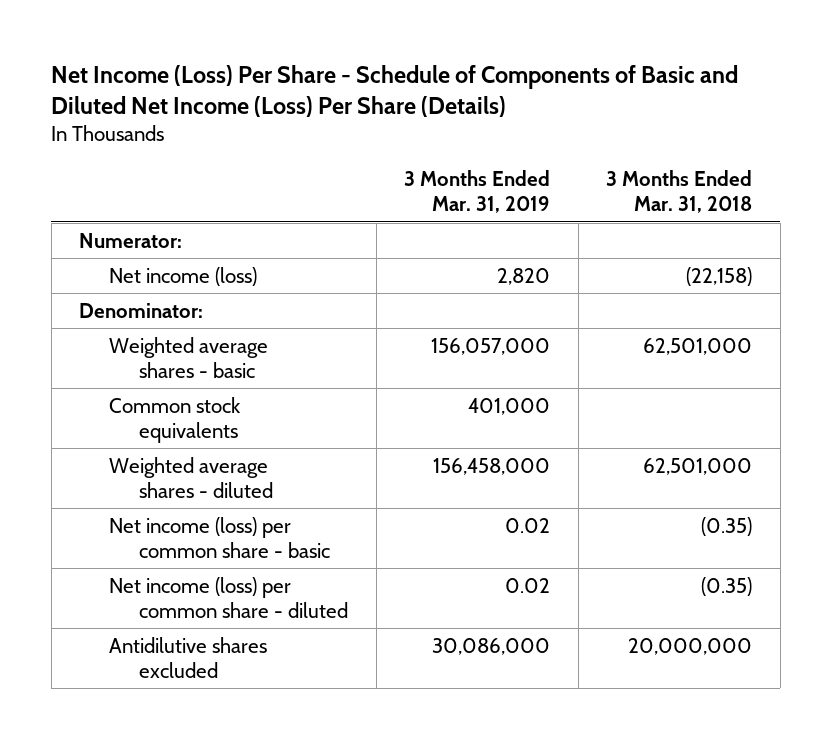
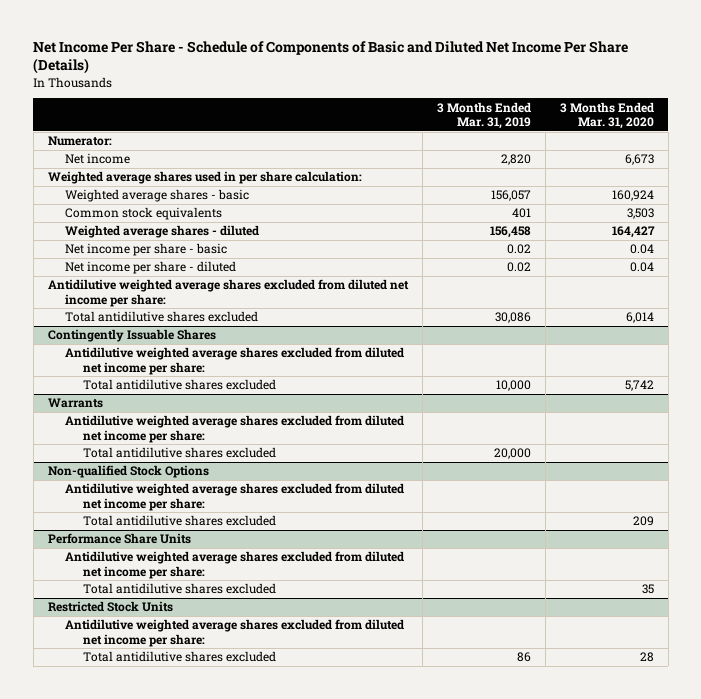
[51,64,739,118] Net Income (Loss) Per Share - Schedule of Components of Basic and Diluted Net Income (Loss) Per Share (Details) -> [33,40,629,75] Net Income Per Share - Schedule of Components of Basic and Diluted Net Income Per Share (Details)
[606,170,753,214] 3 Months Ended Mar. 31, 2018 -> none
none -> [559,101,654,130] 3 Months Ended Mar. 31, 2020
[109,266,258,286] Net income (loss) -> [65,153,131,165] Net income
[79,302,204,318] Denominator: -> [47,171,362,185] Weighted average shares used in per share calculation:
[431,337,551,355] 156,057,000 -> [490,190,531,202] 156,057
[468,397,551,415] 401,000 -> [511,208,531,219] 401
[433,457,551,475] 156,458,000 -> [489,226,531,239] 156,458
[109,516,330,558] Net income (loss) per common share - basic -> [65,243,228,257] Net income per share - basic
[109,576,348,618] Net income (loss) per common share - diluted -> [65,261,237,275] Net income per share - diluted
none -> [47,279,409,307] Antidilutive weighted average shares excluded from diluted net income per share:
[109,636,268,678] Antidilutive shares excluded -> [65,311,259,323] Total antidilutive shares excluded
[432,637,551,655] 30,086,000 -> [494,312,531,324] 30,086
none -> [47,329,216,343] Contingently Issuable Shares
none -> [65,347,405,375] Antidilutive weighted average shares excluded from diluted net income per share:
none -> [82,379,276,391] Total antidilutive shares excluded
none -> [47,398,103,409] Warrants
none -> [65,415,405,443] Antidilutive weighted average shares excluded from diluted net income per share:
none -> [82,447,276,459] Total antidilutive shares excluded
none -> [47,465,209,479] Non-qualified Stock Options
none -> [65,483,405,511] Antidilutive weighted average shares excluded from diluted net income per share:
none -> [82,515,276,527] Total antidilutive shares excluded
none -> [47,533,191,545] Performance Share Units
none -> [65,551,405,579] Antidilutive weighted average shares excluded from diluted net income per share:
none -> [82,583,276,595] Total antidilutive shares excluded
none -> [47,601,173,613] Restricted Stock Units
none -> [65,619,405,647] Antidilutive weighted average shares excluded from diluted net income per share:
none -> [82,651,276,663] Total antidilutive shares excluded

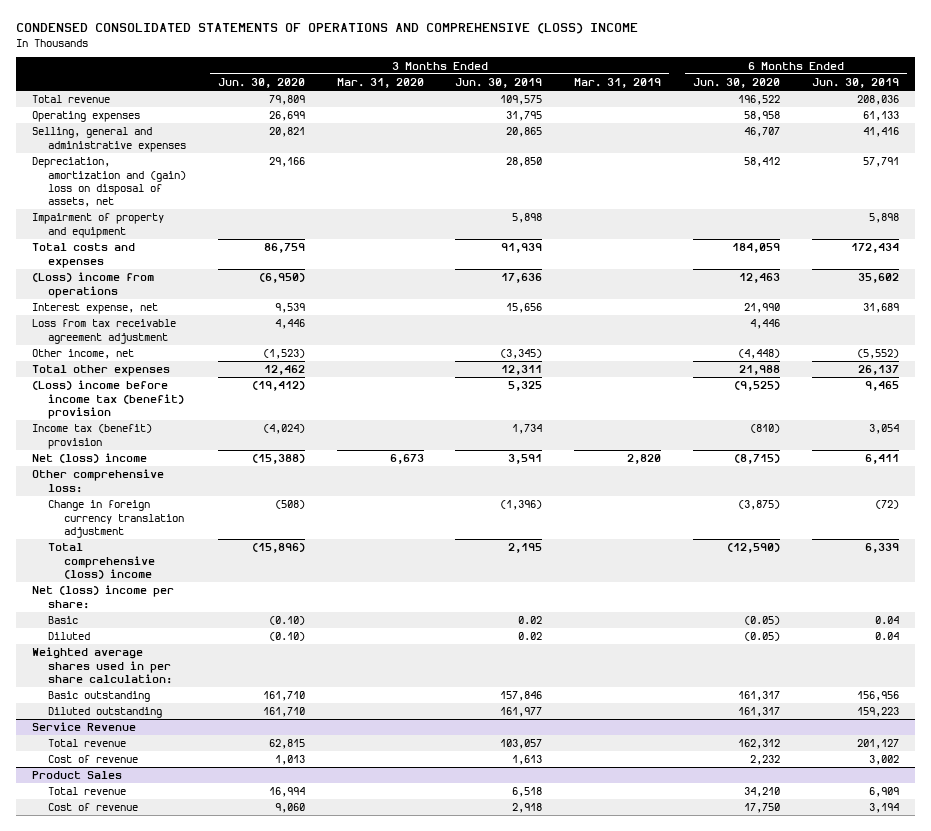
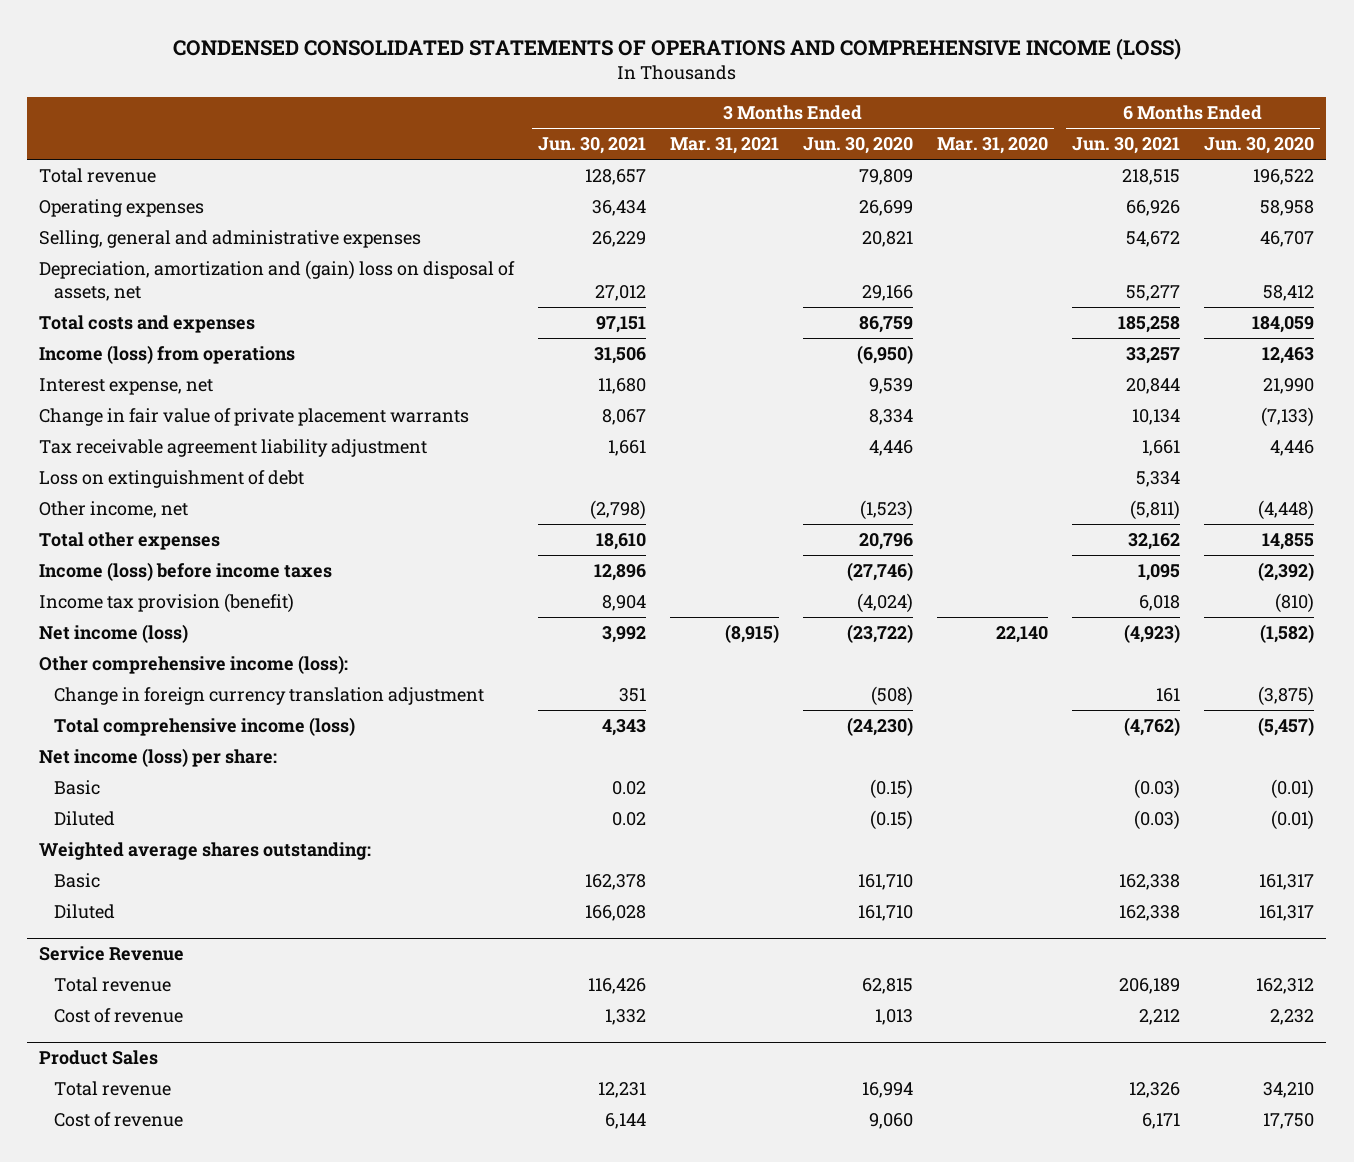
[15,23,638,35] CONDENSED CONSOLIDATED STATEMENTS OF OPERATIONS AND COMPREHENSIVE (LOSS) INCOME -> [172,38,1181,61] CONDENSED CONSOLIDATED STATEMENTS OF OPERATIONS AND COMPREHENSIVE INCOME (LOSS)
[455,78,543,89] Jun. 30, 2019 -> none
[574,78,662,89] Mar. 31, 2019 -> none
[811,78,899,89] Jun. 30, 2019 -> none
none -> [538,137,647,155] Jun. 30, 2021
none -> [670,137,780,155] Mar. 31, 2021
none -> [1072,137,1181,155] Jun. 30, 2021
[31,213,164,238] Impairment of property and equipment -> none
[31,272,154,298] (Loss) income from operations -> [39,344,296,364] Income (loss) from operations
none -> [39,407,470,426] Change in fair value of private placement warrants
[31,319,176,344] Loss from tax receivable agreement adjustment -> [39,438,428,457] Tax receivable agreement liability adjustment
none -> [39,469,305,488] Loss on extinguishment of debt
[263,365,305,376] 12,462 -> [859,532,914,550] 20,796
[739,365,781,376] 21,988 -> [1262,532,1315,550] 14,855
[31,380,185,419] (Loss) income before income tax (benefit) provision -> [39,561,333,581] Income (loss) before income taxes
[251,381,305,392] (19,412) -> [847,561,914,581] (27,746)
[734,381,781,392] (9,525) -> [1258,561,1315,581] (2,392)
[31,424,152,449] Income tax (benefit) provision -> [39,592,295,613] Income tax provision (benefit)
[31,453,147,464] Net (loss) income -> [39,623,189,643] Net income (loss)
[251,454,305,465] (15,388) -> [847,623,914,643] (23,722)
[389,454,424,465] 6,673 -> [996,625,1049,643] 22,140
[734,454,781,465] (8,715) -> [1260,623,1315,643] (1,582)
[31,469,164,493] Other comprehensive loss: -> [39,654,349,674] Other comprehensive income (loss):
[48,543,156,579] Total comprehensive (loss) income -> [53,716,355,736] Total comprehensive income (loss)
[251,543,305,554] (15,896) -> [847,716,914,736] (24,230)
[727,543,781,554] (12,590) -> [1258,716,1315,736] (5,457)
[31,585,174,609] Net (loss) income per share: -> [39,747,278,767] Net income (loss) per share:
[268,616,305,626] (0.10) -> [870,778,914,799] (0.15)
[744,616,781,626] (0.05) -> [1271,778,1315,799] (0.01)
[268,632,305,642] (0.10) -> [870,809,914,830] (0.15)
[744,632,781,642] (0.05) -> [1271,809,1315,830] (0.01)
[31,647,173,684] Weighted average shares used in per share calculation: -> [39,841,372,860] Weighted average shares outstanding:
[48,691,151,703] Basic outstanding -> [53,872,100,888] Basic
[48,707,163,719] Diluted outstanding -> [53,903,115,919] Diluted

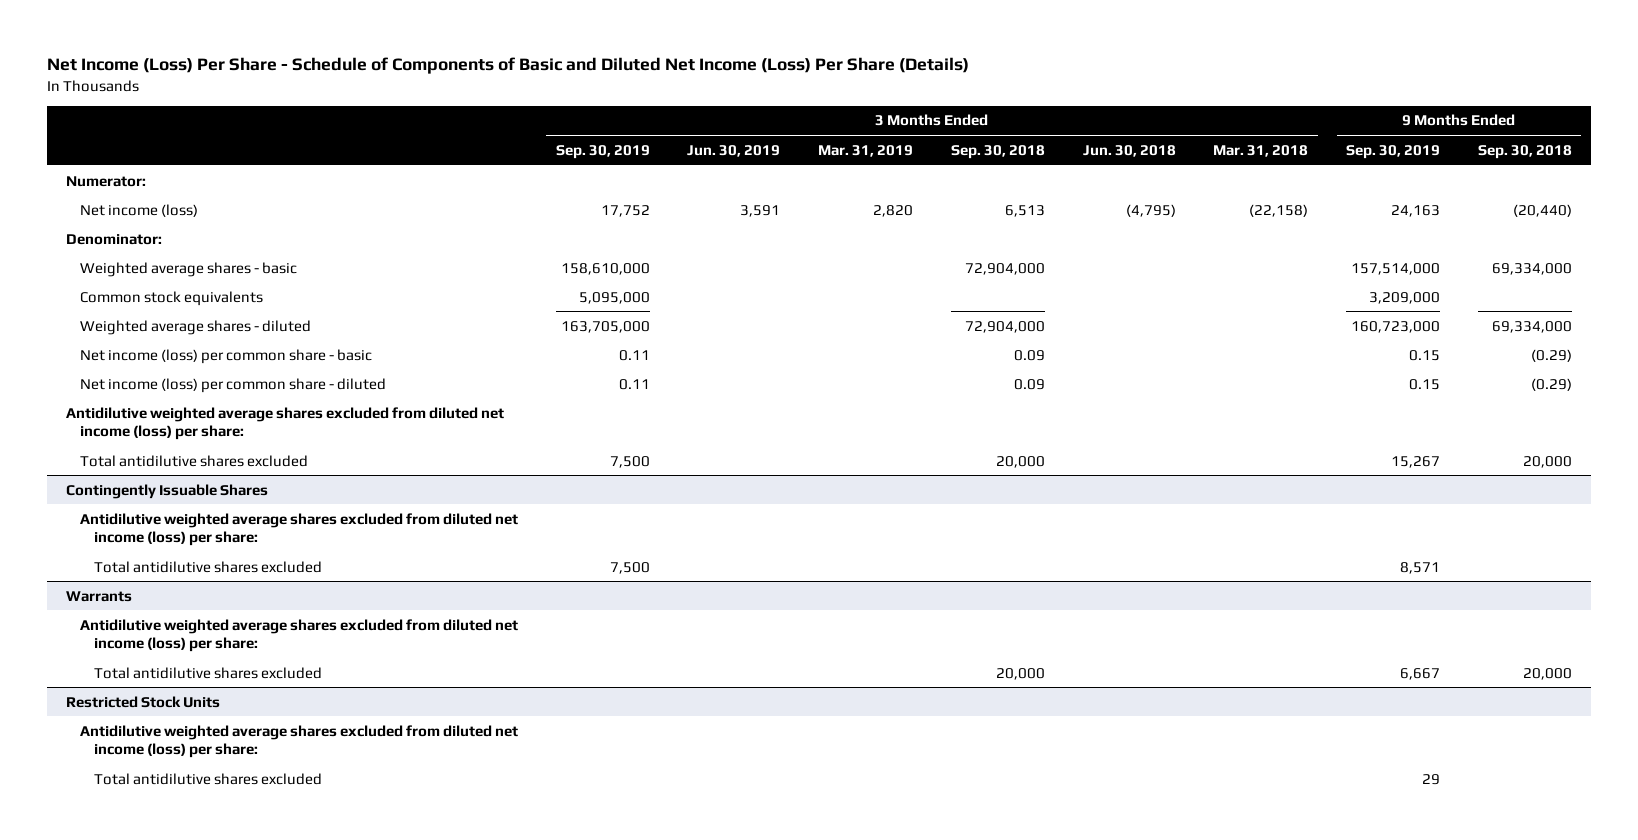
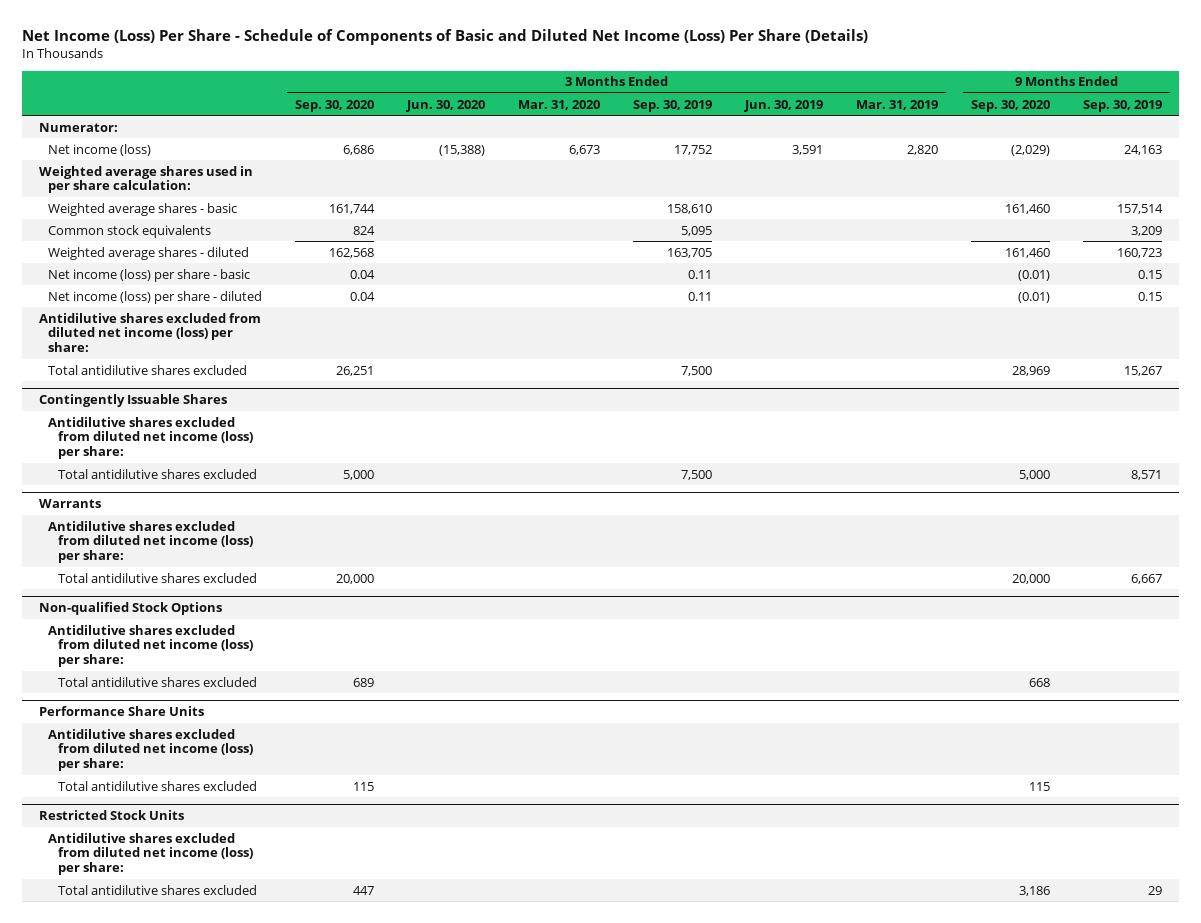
[950,144,1045,159] Sep. 30, 2018 -> none
[1082,144,1176,157] Jun. 30, 2018 -> none
[1213,144,1309,157] Mar. 31, 2018 -> none
[1477,144,1572,159] Sep. 30, 2018 -> none
none -> [295,99,375,112] Sep. 30, 2020
none -> [406,99,486,112] Jun. 30, 2020
none -> [518,99,601,110] Mar. 31, 2020
none -> [971,99,1051,112] Sep. 30, 2020
[65,233,162,245] Denominator: -> [38,165,253,194] Weighted average shares used in per share calculation:
[560,262,650,275] 158,610,000 -> [667,203,713,214] 158,610
[1351,262,1441,275] 157,514,000 -> [1117,203,1164,214] 157,514
[578,291,650,304] 5,095,000 -> [681,225,713,236] 5,095
[1369,291,1441,304] 3,209,000 -> [1131,225,1163,236] 3,209
[560,320,650,333] 163,705,000 -> [667,247,713,258] 163,705
[1351,320,1441,333] 160,723,000 -> [1117,247,1163,258] 160,723
[79,348,372,364] Net income (loss) per common share - basic -> [48,268,251,282] Net income (loss) per share - basic
[79,377,386,393] Net income (loss) per common share - diluted -> [48,290,263,304] Net income (loss) per share - diluted
[65,406,504,441] Antidilutive weighted average shares excluded from diluted net income (loss) per share: -> [38,312,261,353] Antidilutive shares excluded from diluted net income (loss) per share:
[79,512,518,547] Antidilutive weighted average shares excluded from diluted net income (loss) per share: -> [48,416,253,460] Antidilutive shares excluded from diluted net income (loss) per share:
[79,618,518,653] Antidilutive weighted average shares excluded from diluted net income (loss) per share: -> [48,520,253,564] Antidilutive shares excluded from diluted net income (loss) per share:
none -> [38,601,222,615] Non-qualified Stock Options
none -> [48,624,253,668] Antidilutive shares excluded from diluted net income (loss) per share:
none -> [57,676,257,687] Total antidilutive shares excluded
none -> [38,705,204,716] Performance Share Units
none -> [48,728,253,772] Antidilutive shares excluded from diluted net income (loss) per share:
none -> [57,780,257,791] Total antidilutive shares excluded
[79,724,518,759] Antidilutive weighted average shares excluded from diluted net income (loss) per share: -> [48,832,253,876] Antidilutive shares excluded from diluted net income (loss) per share:

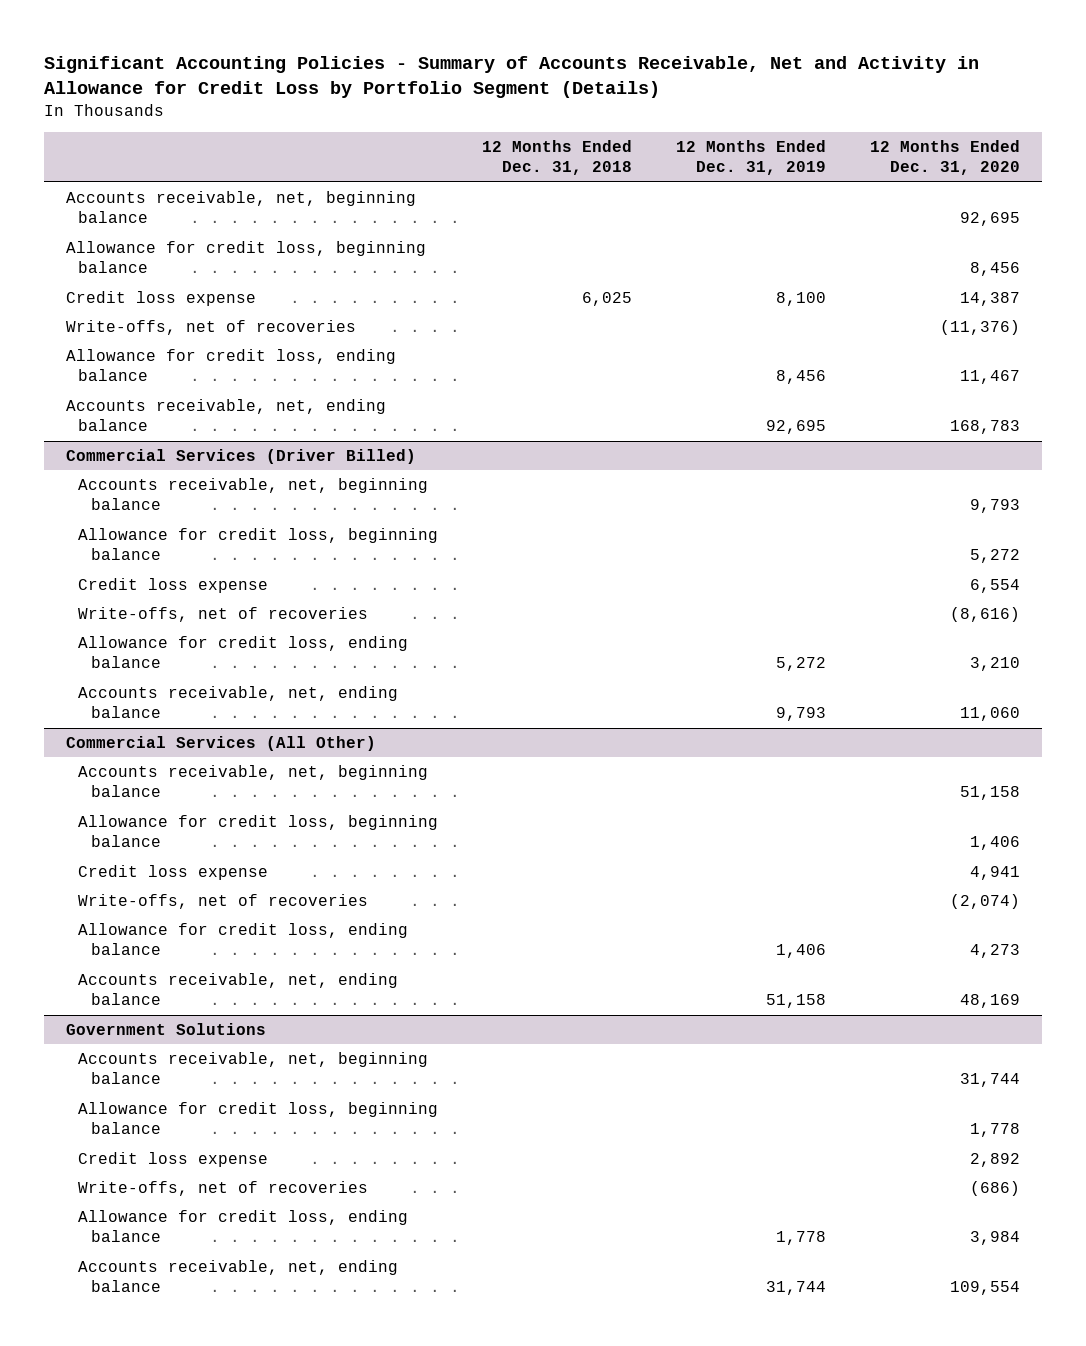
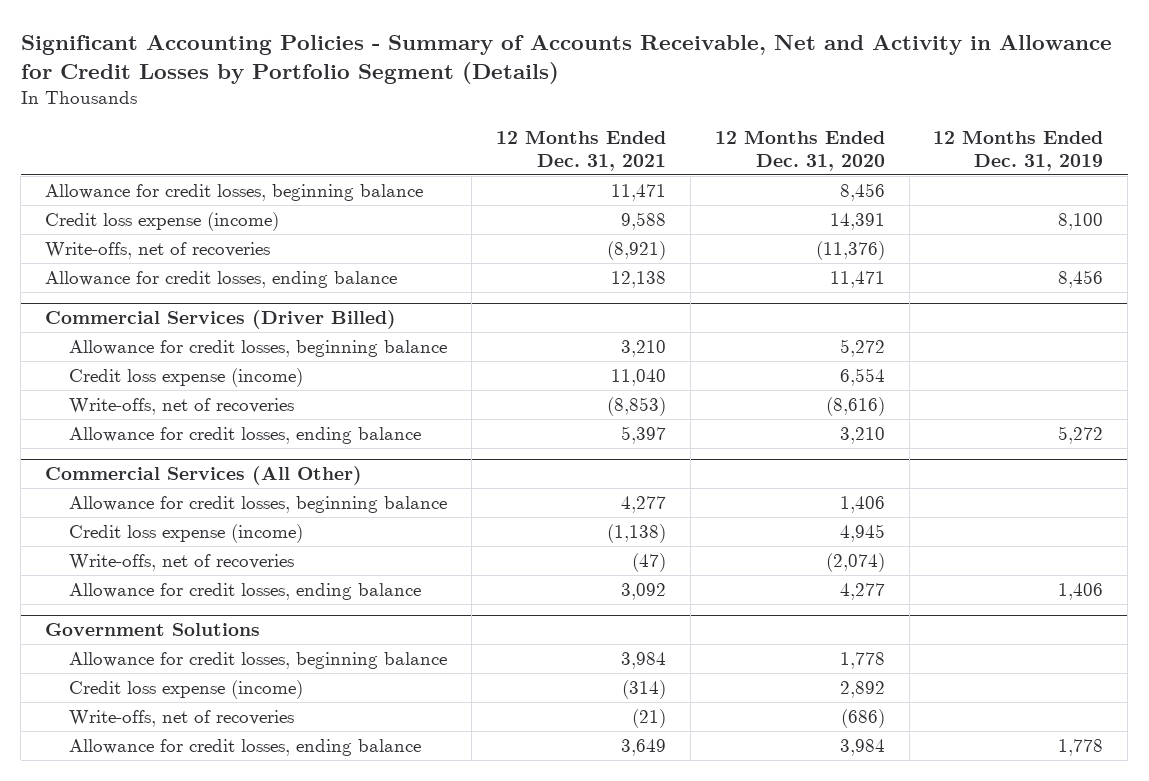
[43,55,979,98] Significant Accounting Policies - Summary of Accounts Receivable, Net and Activity in Allowance for Credit Loss by Portfolio Segment (Details) -> [20,34,1112,85] Significant Accounting Policies - Summary of Accounts Receivable, Net and Activity in Allowance for Credit Losses by Portfolio Segment (Details)
[482,139,633,176] 12 Months Ended Dec. 31, 2018 -> none
none -> [495,129,666,171] 12 Months Ended Dec. 31, 2021
[65,191,416,224] Accounts receivable, net, beginning balance -> none
[65,241,426,274] Allowance for credit loss, beginning balance -> [45,183,424,201] Allowance for credit losses, beginning balance
[65,291,256,307] Credit loss expense -> [45,211,280,231] Credit loss expense (income)
[960,292,1021,307] 14,387 -> [829,212,885,230] 14,391
[65,399,386,432] Accounts receivable, net, ending balance -> none
[65,349,396,382] Allowance for credit loss, ending balance -> [45,270,398,288] Allowance for credit losses, ending balance
[960,370,1021,385] 11,467 -> [829,270,885,288] 11,471
[78,478,429,511] Accounts receivable, net, beginning balance -> none
[78,528,439,561] Allowance for credit loss, beginning balance -> [68,339,447,357] Allowance for credit losses, beginning balance
[78,578,269,594] Credit loss expense -> [68,367,303,387] Credit loss expense (income)
[78,686,399,719] Accounts receivable, net, ending balance -> none
[78,636,409,669] Allowance for credit loss, ending balance -> [68,426,421,444] Allowance for credit losses, ending balance
[78,765,429,798] Accounts receivable, net, beginning balance -> none
[78,815,439,848] Allowance for credit loss, beginning balance -> [68,495,447,513] Allowance for credit losses, beginning balance
[78,865,269,881] Credit loss expense -> [68,523,303,543] Credit loss expense (income)
[970,866,1021,881] 4,941 -> [839,523,885,542] 4,945
[78,973,399,1006] Accounts receivable, net, ending balance -> none
[78,923,409,956] Allowance for credit loss, ending balance -> [68,582,421,600] Allowance for credit losses, ending balance
[970,944,1021,959] 4,273 -> [839,582,885,600] 4,277
[78,1052,429,1085] Accounts receivable, net, beginning balance -> none
[78,1102,439,1135] Allowance for credit loss, beginning balance -> [68,651,447,669] Allowance for credit losses, beginning balance
[78,1152,269,1168] Credit loss expense -> [68,679,303,699] Credit loss expense (income)
[78,1260,399,1293] Accounts receivable, net, ending balance -> none
[78,1210,409,1243] Allowance for credit loss, ending balance -> [68,738,421,756] Allowance for credit losses, ending balance

